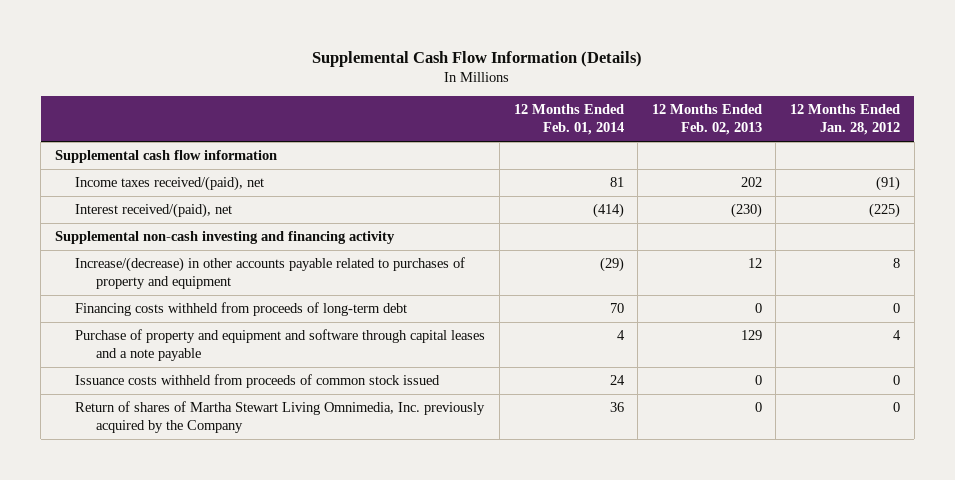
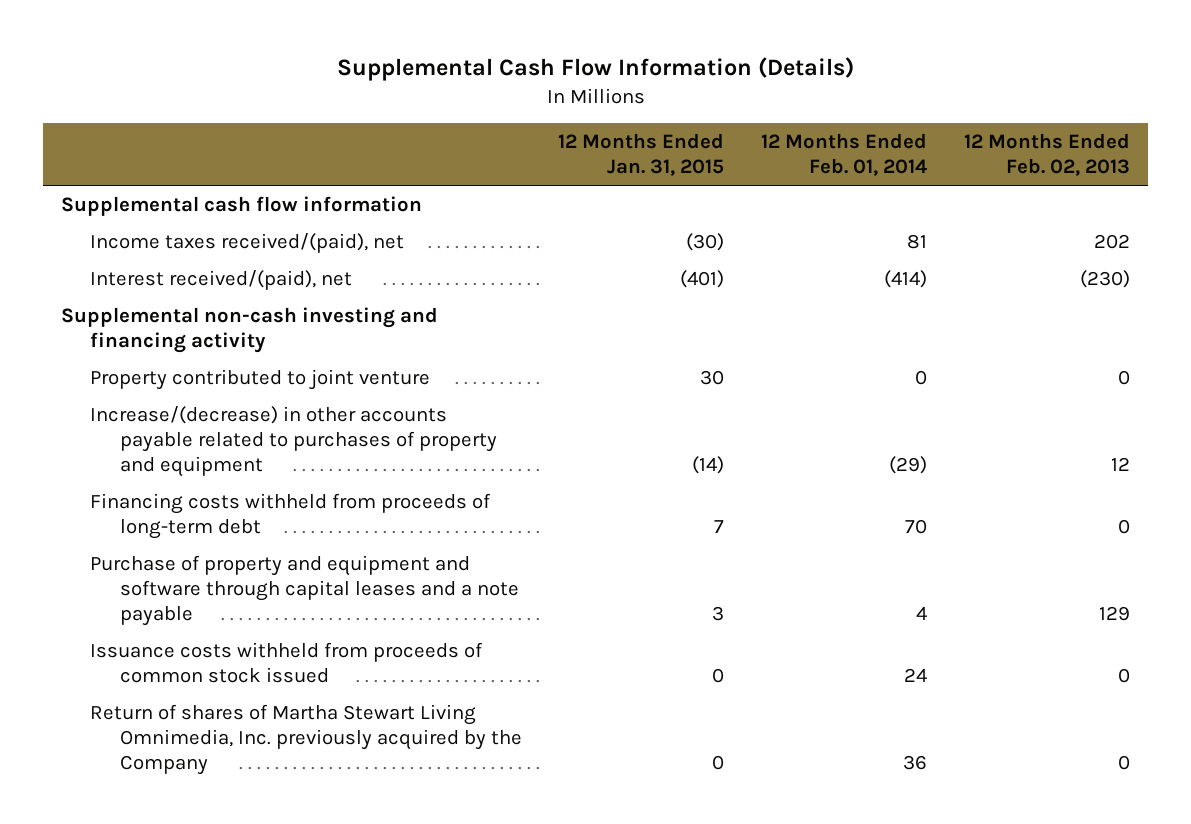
[790,104,901,136] 12 Months Ended Jan. 28, 2012 -> none
none -> [558,132,725,177] 12 Months Ended Jan. 31, 2015
none -> [90,368,431,390] Property contributed to joint venture

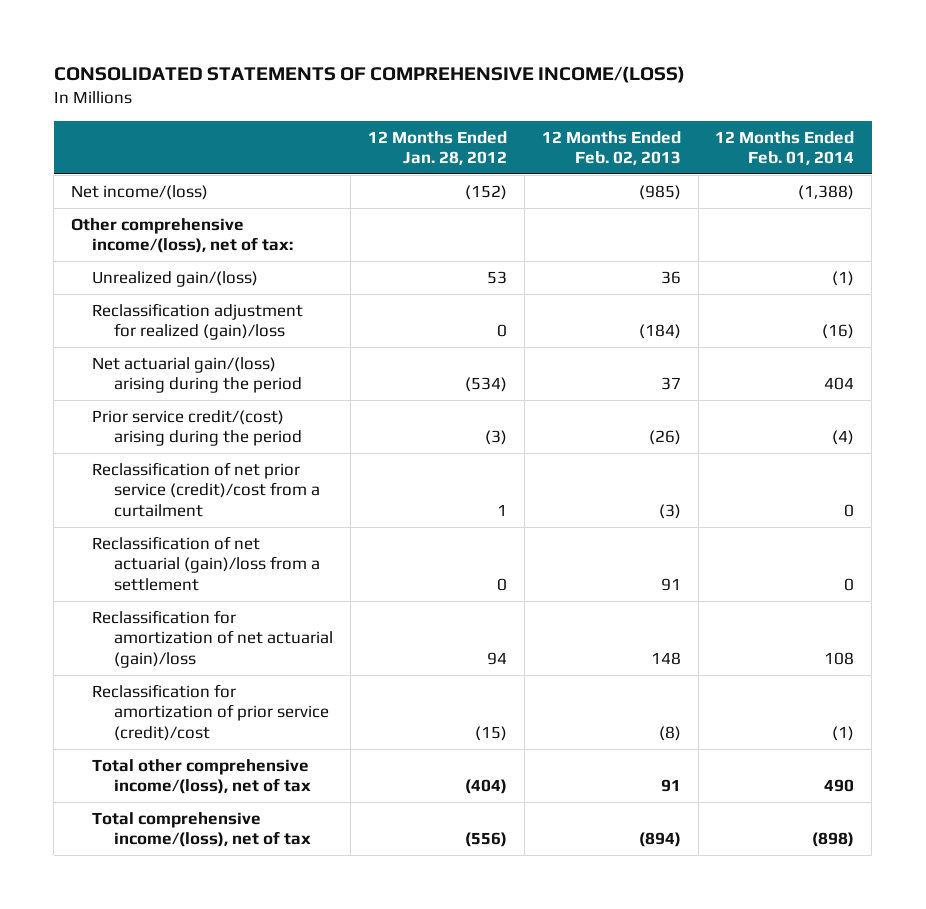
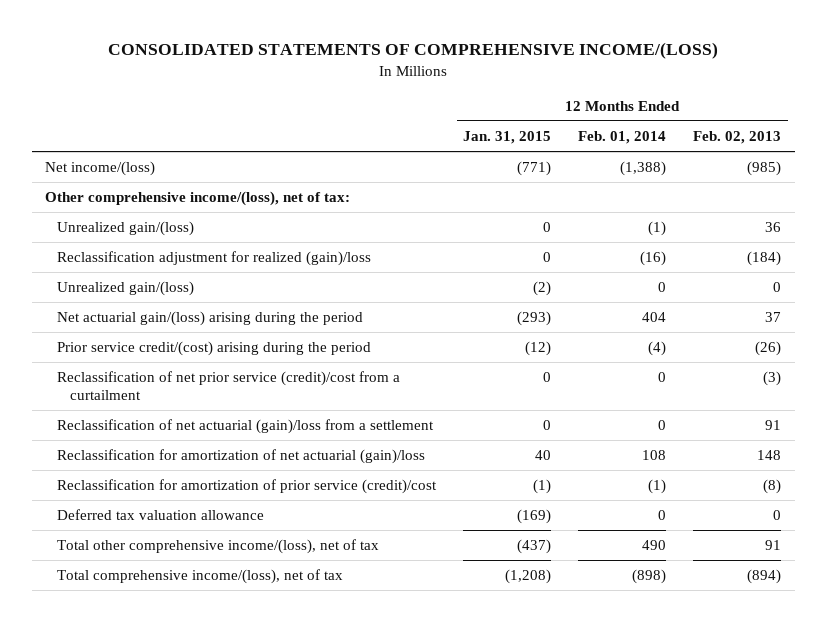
[367,130,507,166] 12 Months Ended Jan. 28, 2012 -> none
none -> [463,131,552,145] Jan. 31, 2015
none -> [57,281,195,297] Unrealized gain/(loss)
none -> [57,509,265,521] Deferred tax valuation allowance

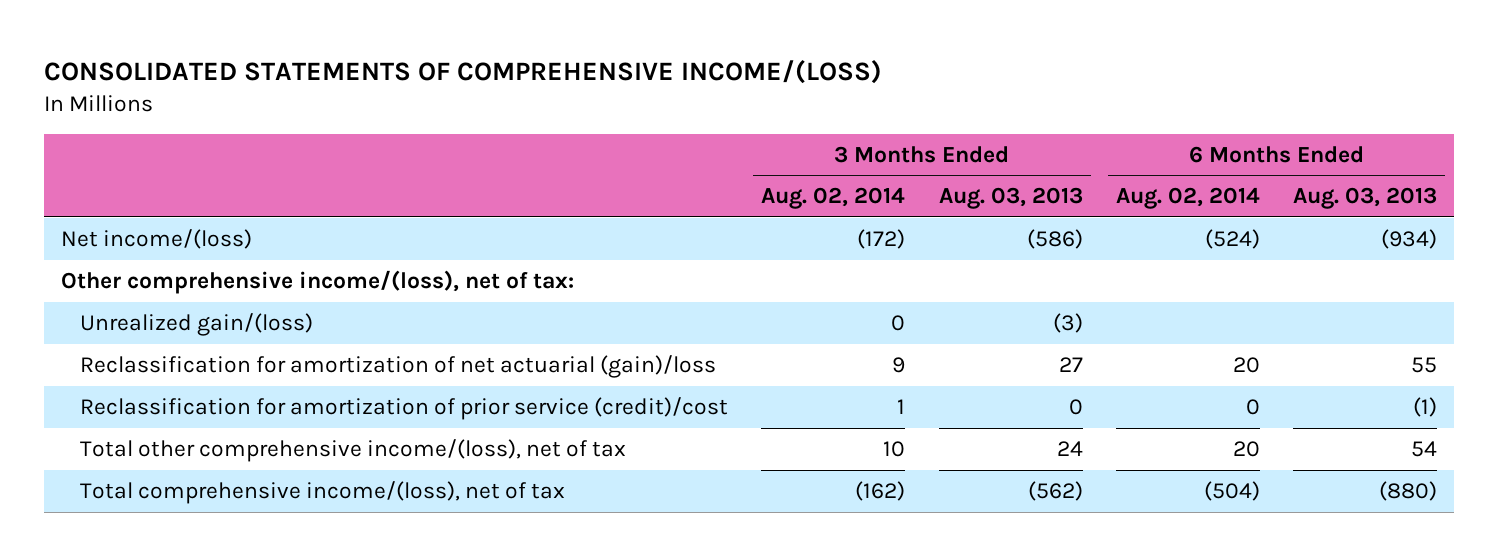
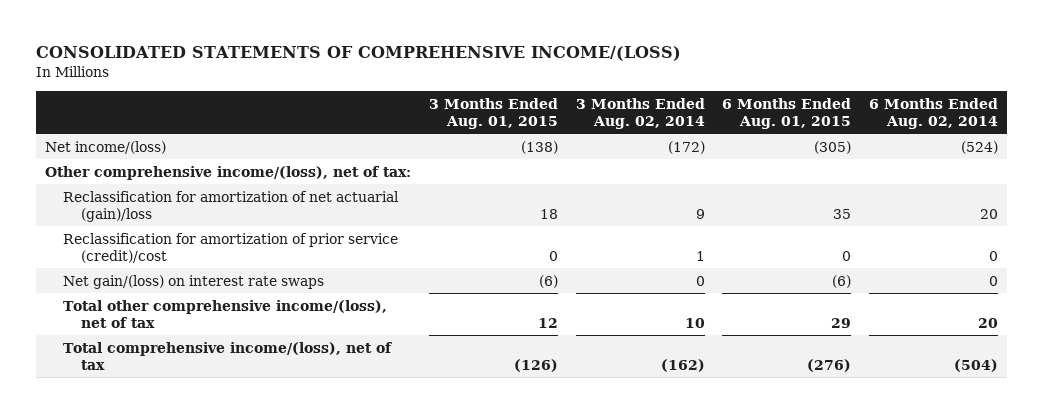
[938,187,1083,210] Aug. 03, 2013 -> none
[1293,187,1438,210] Aug. 03, 2013 -> none
none -> [428,97,558,129] 3 Months Ended Aug. 01, 2015
none -> [722,97,852,129] 6 Months Ended Aug. 01, 2015
[79,312,313,336] Unrealized gain/(loss) -> none
none -> [63,274,325,289] Net gain/(loss) on interest rate swaps

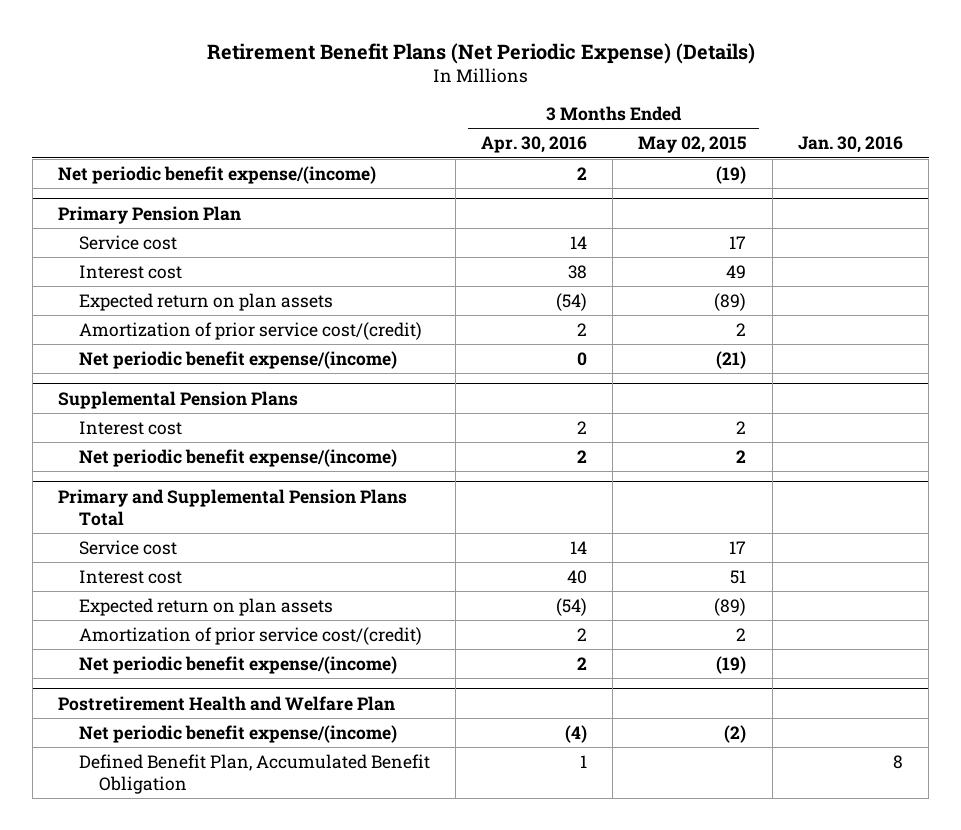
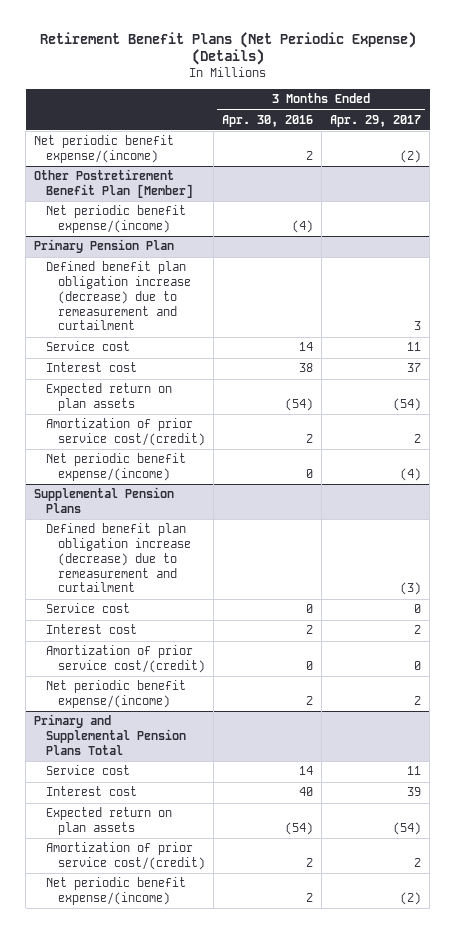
[638,136,747,154] May 02, 2015 -> none
[797,136,903,154] Jan. 30, 2016 -> none
none -> [330,114,422,127] Apr. 29, 2017
none -> [34,169,193,199] Other Postretirement Benefit Plan [Member]
none -> [45,205,186,234] Net periodic benefit expense/(income)
none -> [45,261,191,331] Defined benefit plan obligation increase (decrease) due to remeasurement and curtailment
none -> [45,523,191,593] Defined benefit plan obligation increase (decrease) due to remeasurement and curtailment
none -> [45,603,130,614] Service cost
none -> [45,645,205,674] Amortization of prior service cost/(credit)
[58,695,396,711] Postretirement Health and Welfare Plan -> none
[78,724,397,743] Net periodic benefit expense/(income) -> none
[78,753,430,794] Defined Benefit Plan, Accumulated Benefit Obligation -> none

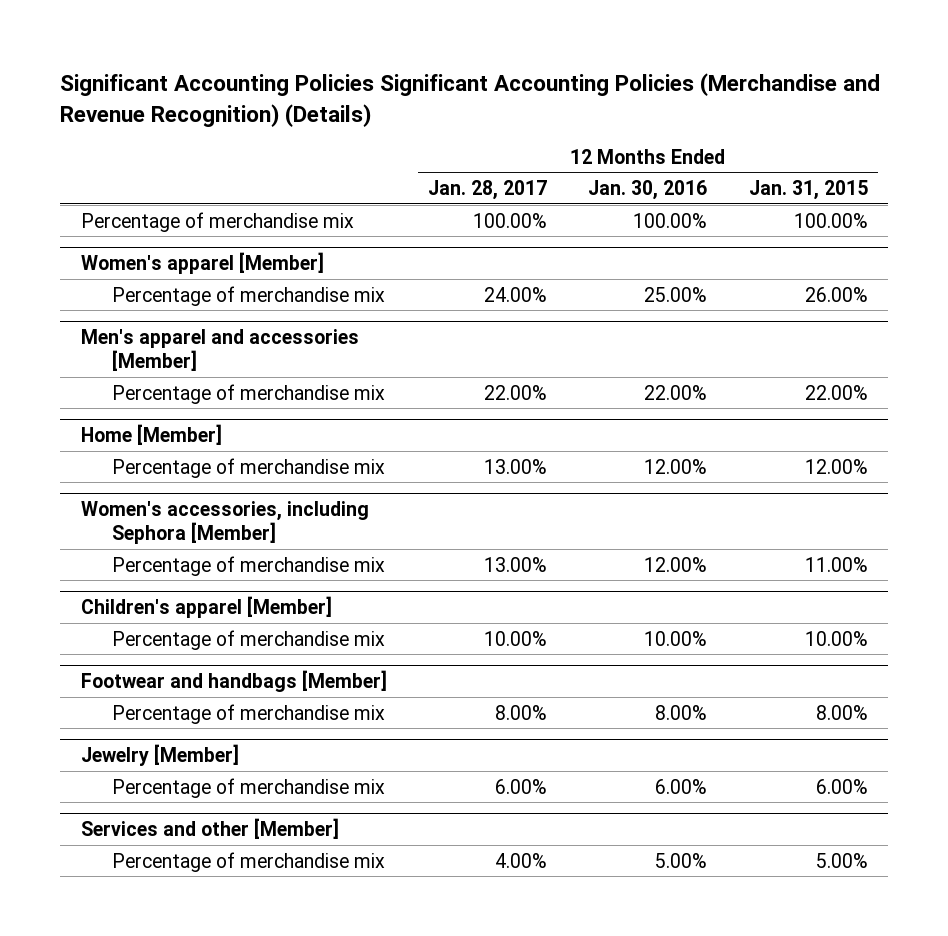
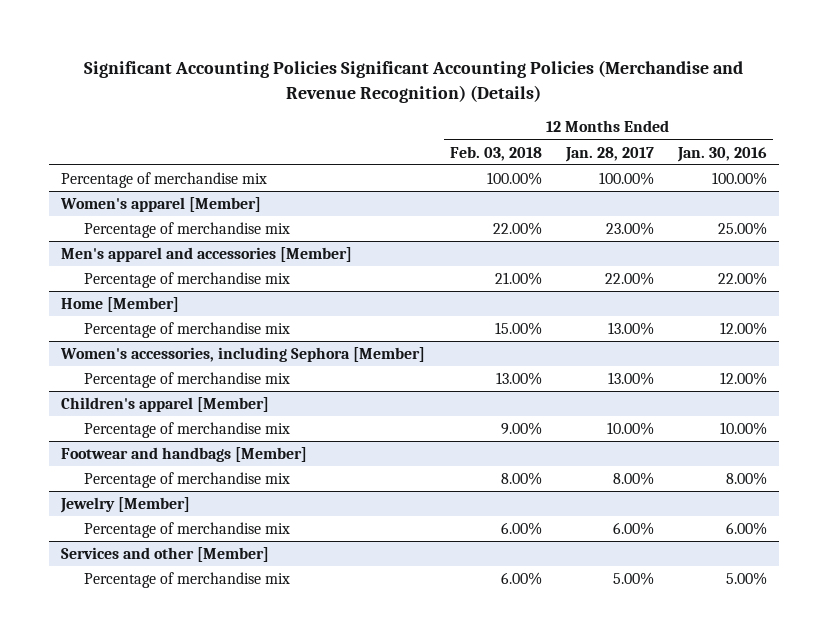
[748,180,868,201] Jan. 31, 2015 -> none
none -> [449,145,542,161] Feb. 03, 2018
[484,286,548,302] 24.00% -> [605,221,654,235] 23.00%
[495,852,548,868] 4.00% -> [612,571,654,585] 5.00%

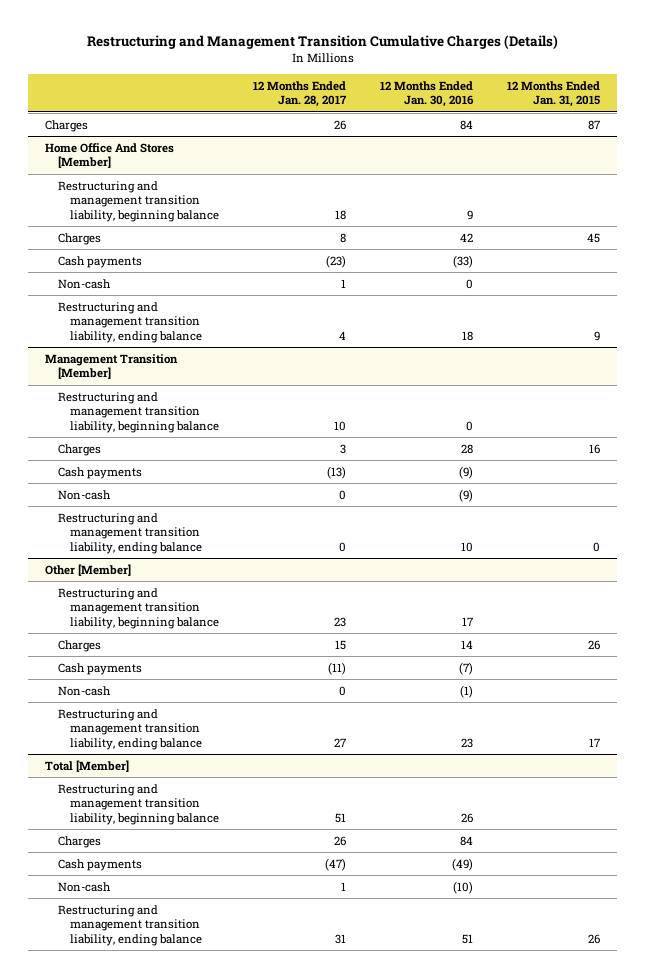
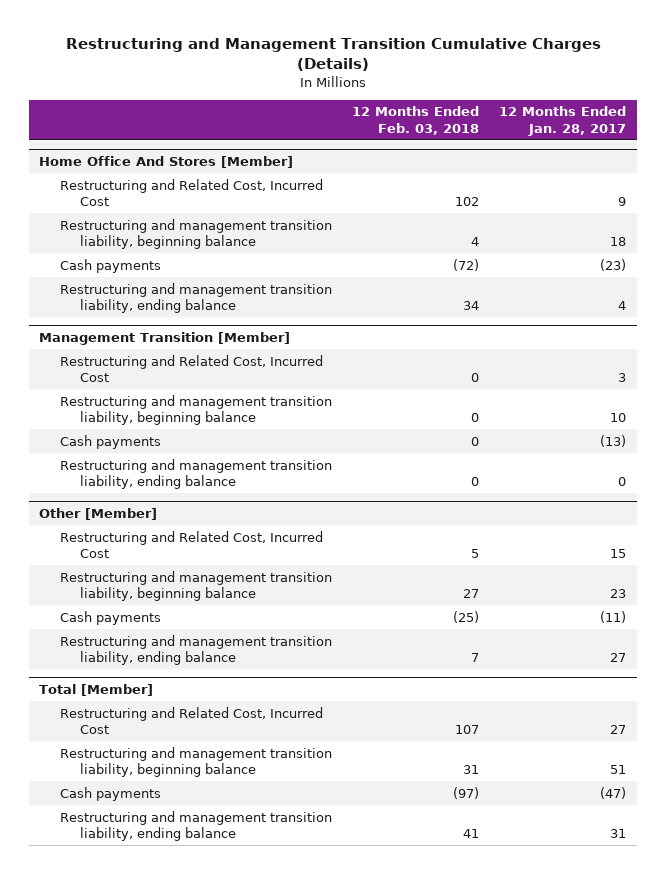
[379,80,474,108] 12 Months Ended Jan. 30, 2016 -> none
[506,80,600,108] 12 Months Ended Jan. 31, 2015 -> none
none -> [351,106,479,135] 12 Months Ended Feb. 03, 2018
[45,119,89,132] Charges -> none
none -> [59,178,323,207] Restructuring and Related Cost, Incurred Cost
[57,232,101,245] Charges -> none
[57,278,111,289] Non-cash -> none
none -> [59,354,323,383] Restructuring and Related Cost, Incurred Cost
[57,443,101,456] Charges -> none
[57,489,111,500] Non-cash -> none
none -> [59,530,323,559] Restructuring and Related Cost, Incurred Cost
[57,639,101,652] Charges -> none
[57,685,111,696] Non-cash -> none
none -> [59,706,323,735] Restructuring and Related Cost, Incurred Cost
[57,835,101,848] Charges -> none
[57,881,111,892] Non-cash -> none

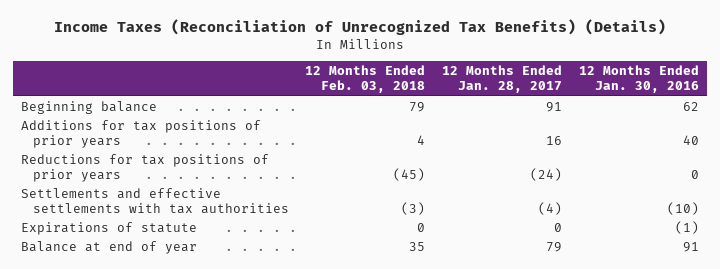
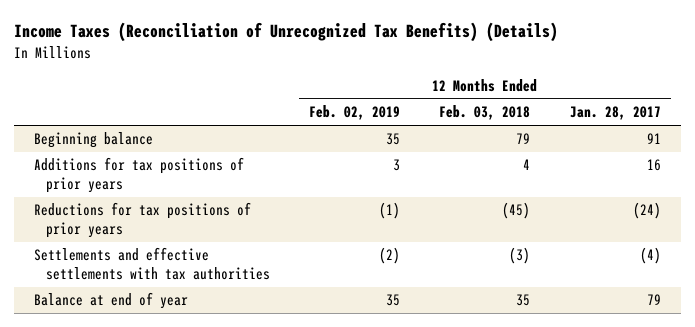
[578,65,699,94] 12 Months Ended Jan. 30, 2016 -> none
none -> [309,105,401,121] Feb. 02, 2019
[21,221,198,235] Expirations of statute -> none

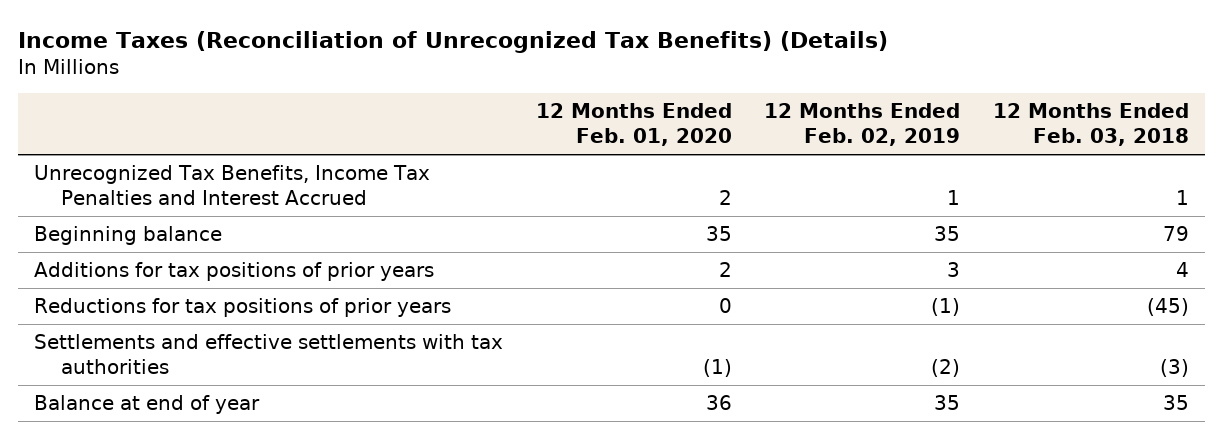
[569,106,661,121] Jan. 28, 2017 -> none
none -> [535,103,732,147] 12 Months Ended Feb. 01, 2020
none -> [33,165,430,205] Unrecognized Tax Benefits, Income Tax Penalties and Interest Accrued

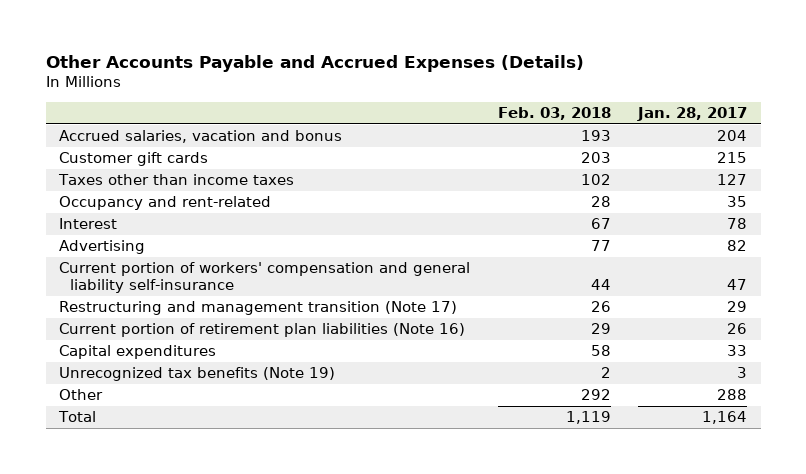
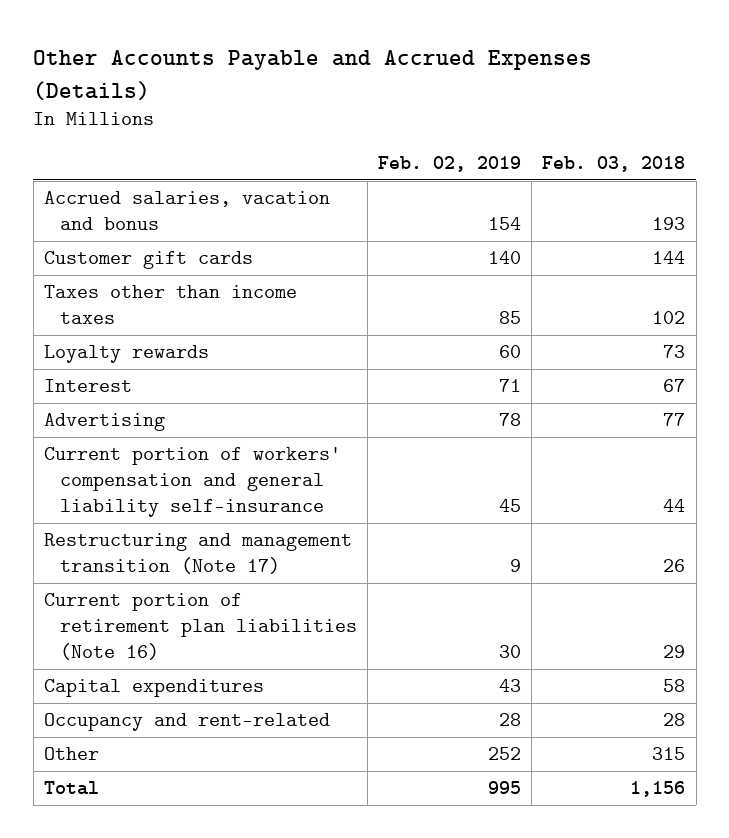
[636,106,747,121] Jan. 28, 2017 -> none
none -> [378,156,522,173] Feb. 02, 2019
[580,152,611,164] 203 -> [652,251,686,265] 144
none -> [44,345,210,364] Loyalty rewards
[59,367,336,382] Unrecognized tax benefits (Note 19) -> none
[59,196,272,211] Occupancy and rent-related -> [44,713,331,732] Occupancy and rent-related
[580,389,611,401] 292 -> [652,747,686,761] 315
[565,411,611,425] 1,119 -> [630,781,686,798] 1,156

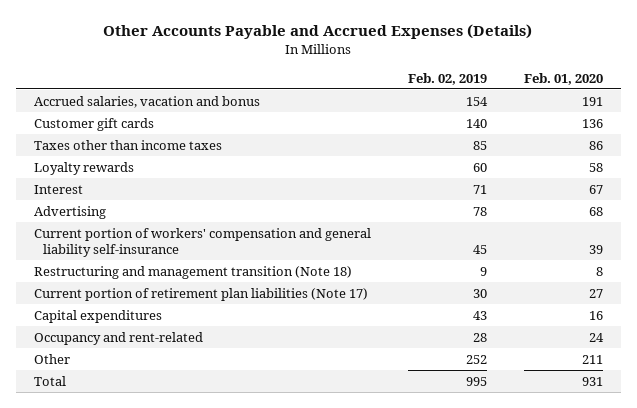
[542,156,686,173] Feb. 03, 2018 -> none
none -> [523,72,603,85] Feb. 01, 2020
[44,533,353,575] Restructuring and management transition (Note 17) -> [34,265,353,279] Restructuring and management transition (Note 18)
[44,593,357,661] Current portion of retirement plan liabilities (Note 16) -> [34,287,369,301] Current portion of retirement plan liabilities (Note 17)

